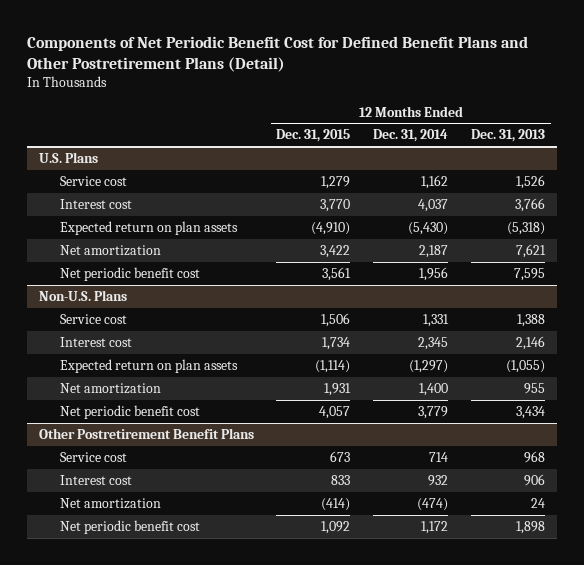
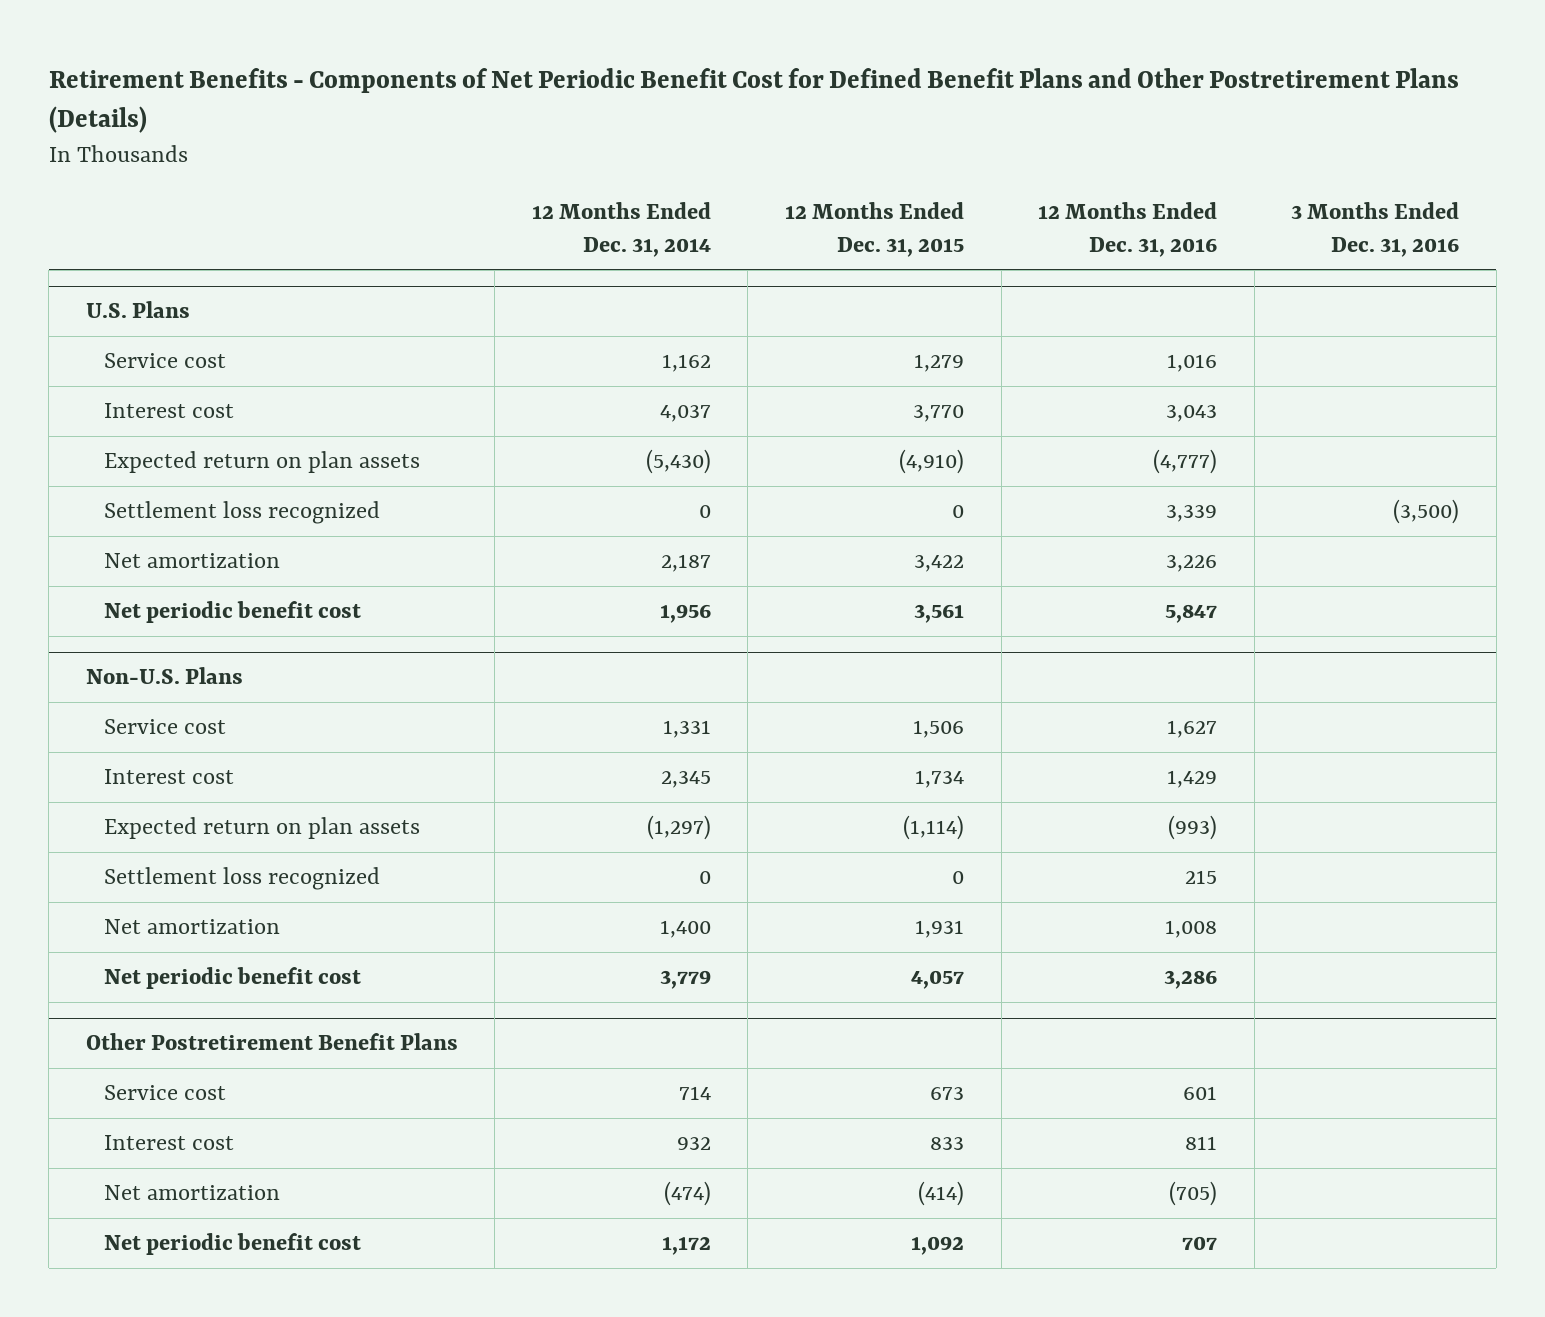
[27,36,529,73] Components of Net Periodic Benefit Cost for Defined Benefit Plans and Other Postretirement Plans (Detail) -> [48,68,1459,134] Retirement Benefits - Components of Net Periodic Benefit Cost for Defined Benefit Plans and Other Postretirement Plans (Details)
[471,129,546,143] Dec. 31, 2013 -> none
none -> [1038,202,1218,257] 12 Months Ended Dec. 31, 2016
none -> [1291,202,1460,257] 3 Months Ended Dec. 31, 2016
none -> [103,501,380,525] Settlement loss recognized
none -> [103,867,380,891] Settlement loss recognized

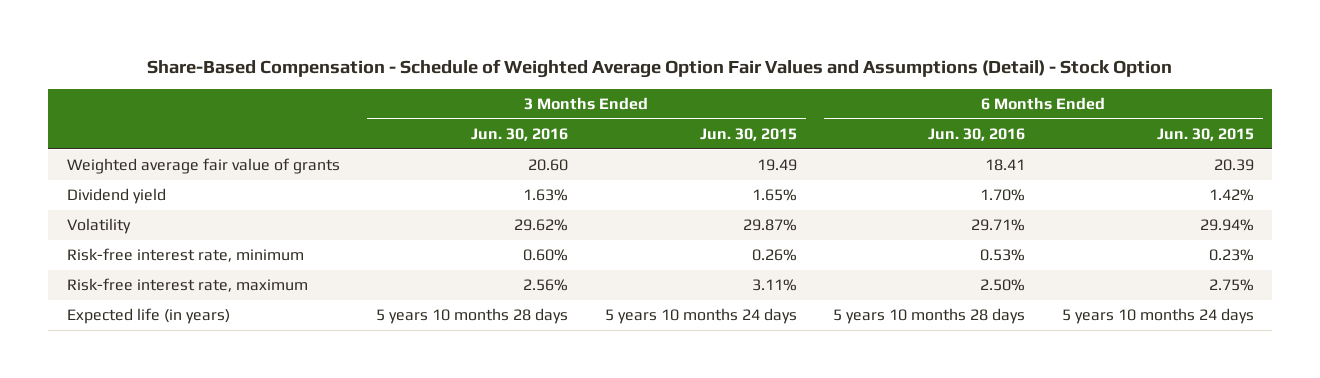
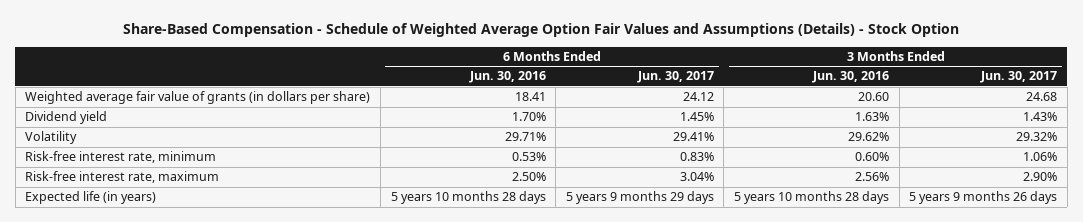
[147,59,1173,79] Share-Based Compensation - Schedule of Weighted Average Option Fair Values and Assumptions (Detail) - Stock Option -> [123,23,960,38] Share-Based Compensation - Schedule of Weighted Average Option Fair Values and Assumptions (Details) - Stock Option
[699,128,797,142] Jun. 30, 2015 -> none
[1156,128,1254,142] Jun. 30, 2015 -> none
none -> [636,71,714,84] Jun. 30, 2017
none -> [980,71,1058,84] Jun. 30, 2017
[66,158,340,175] Weighted average fair value of grants -> [25,91,371,105] Weighted average fair value of grants (in dollars per share)

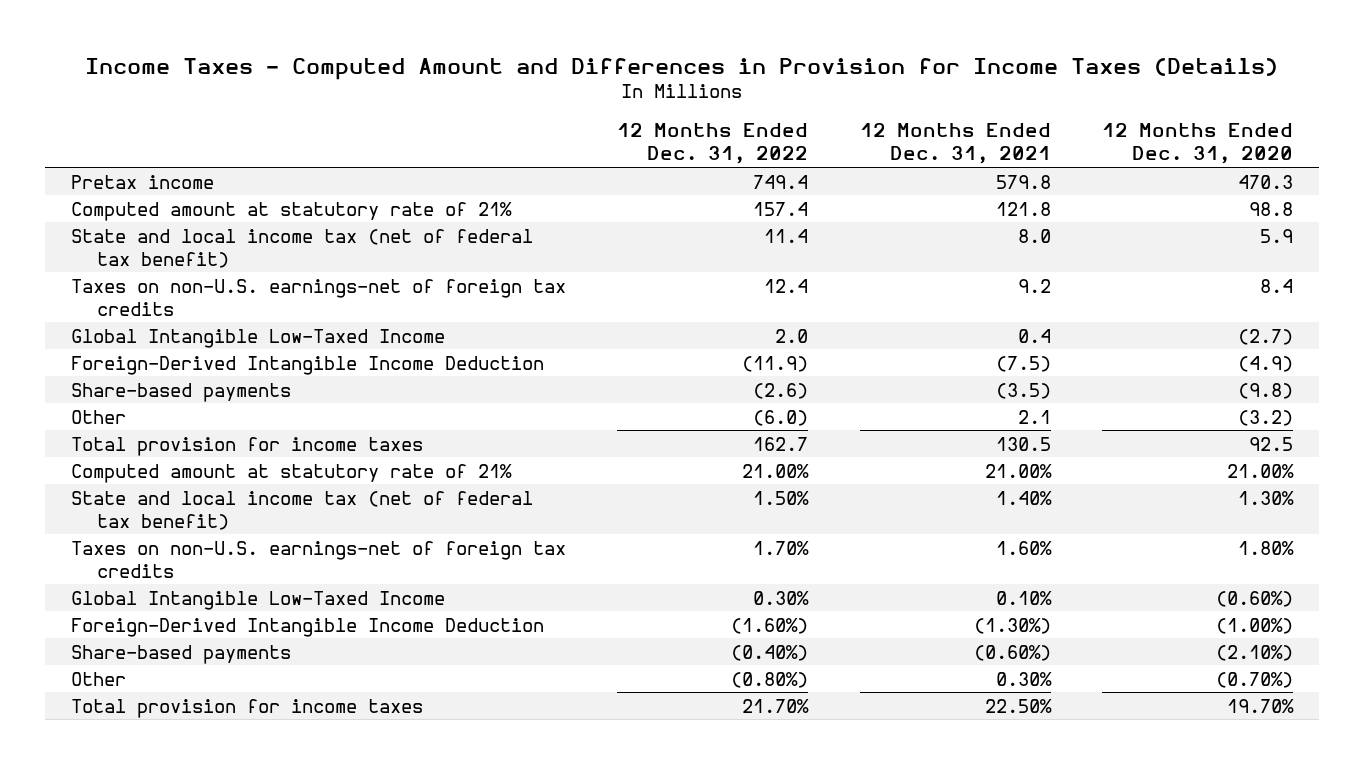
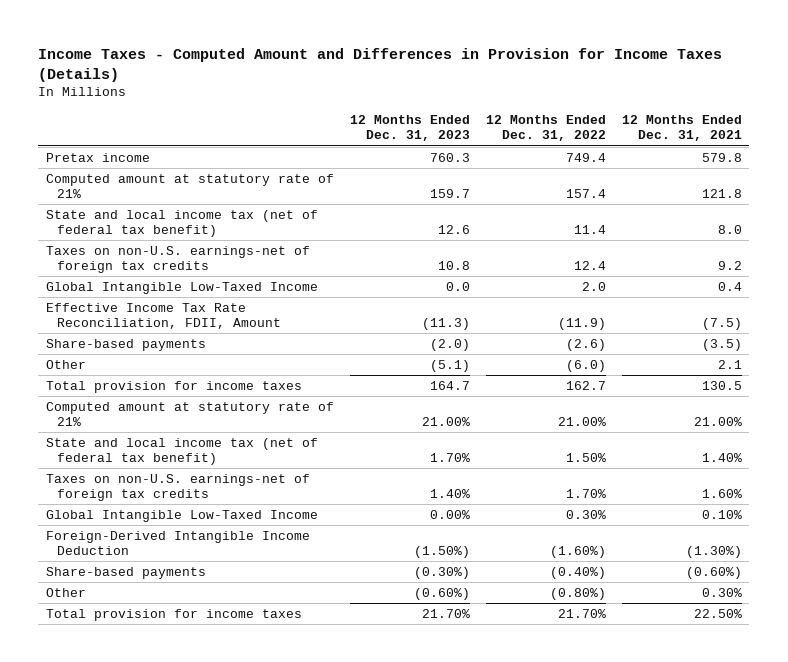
[1101,123,1293,165] 12 Months Ended Dec. 31, 2020 -> none
none -> [350,115,471,142] 12 Months Ended Dec. 31, 2023
[70,355,544,375] Foreign-Derived Intangible Income Deduction -> [46,302,281,330] Effective Income Tax Rate Reconciliation, FDII, Amount

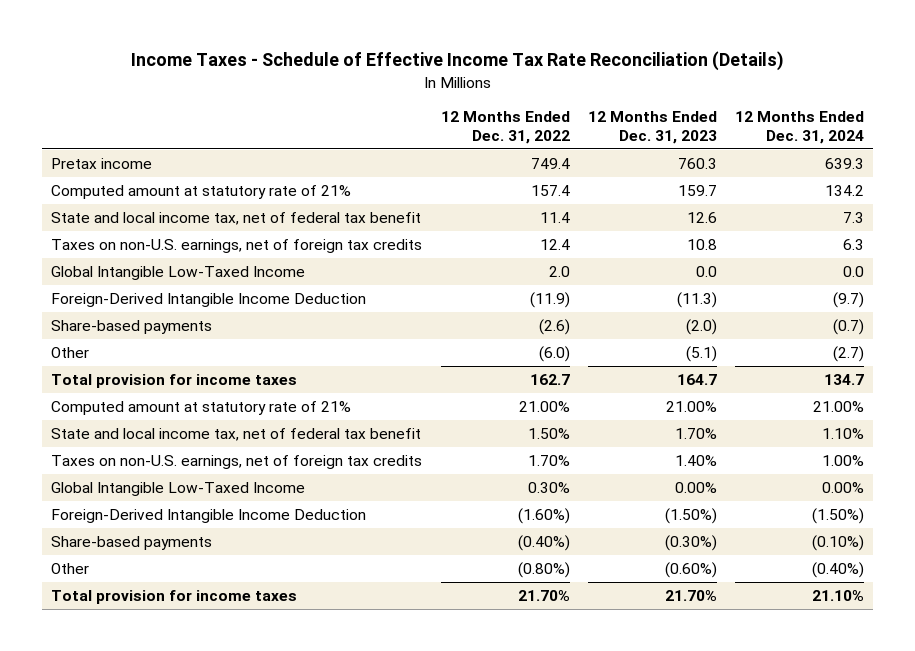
[38,47,723,82] Income Taxes - Computed Amount and Differences in Provision for Income Taxes (Details) -> [130,51,784,72] Income Taxes - Schedule of Effective Income Tax Rate Reconciliation (Details)
[621,115,742,142] 12 Months Ended Dec. 31, 2021 -> none
none -> [735,111,865,144] 12 Months Ended Dec. 31, 2024
[46,209,319,238] State and local income tax (net of federal tax benefit) -> [51,211,422,225] State and local income tax, net of federal tax benefit
[46,245,311,274] Taxes on non-U.S. earnings-net of foreign tax credits -> [51,238,423,253] Taxes on non-U.S. earnings, net of foreign tax credits
[46,302,281,330] Effective Income Tax Rate Reconciliation, FDII, Amount -> [51,292,367,307] Foreign-Derived Intangible Income Deduction
[46,437,319,466] State and local income tax (net of federal tax benefit) -> [51,427,422,441] State and local income tax, net of federal tax benefit
[46,473,311,502] Taxes on non-U.S. earnings-net of foreign tax credits -> [51,454,423,469] Taxes on non-U.S. earnings, net of foreign tax credits

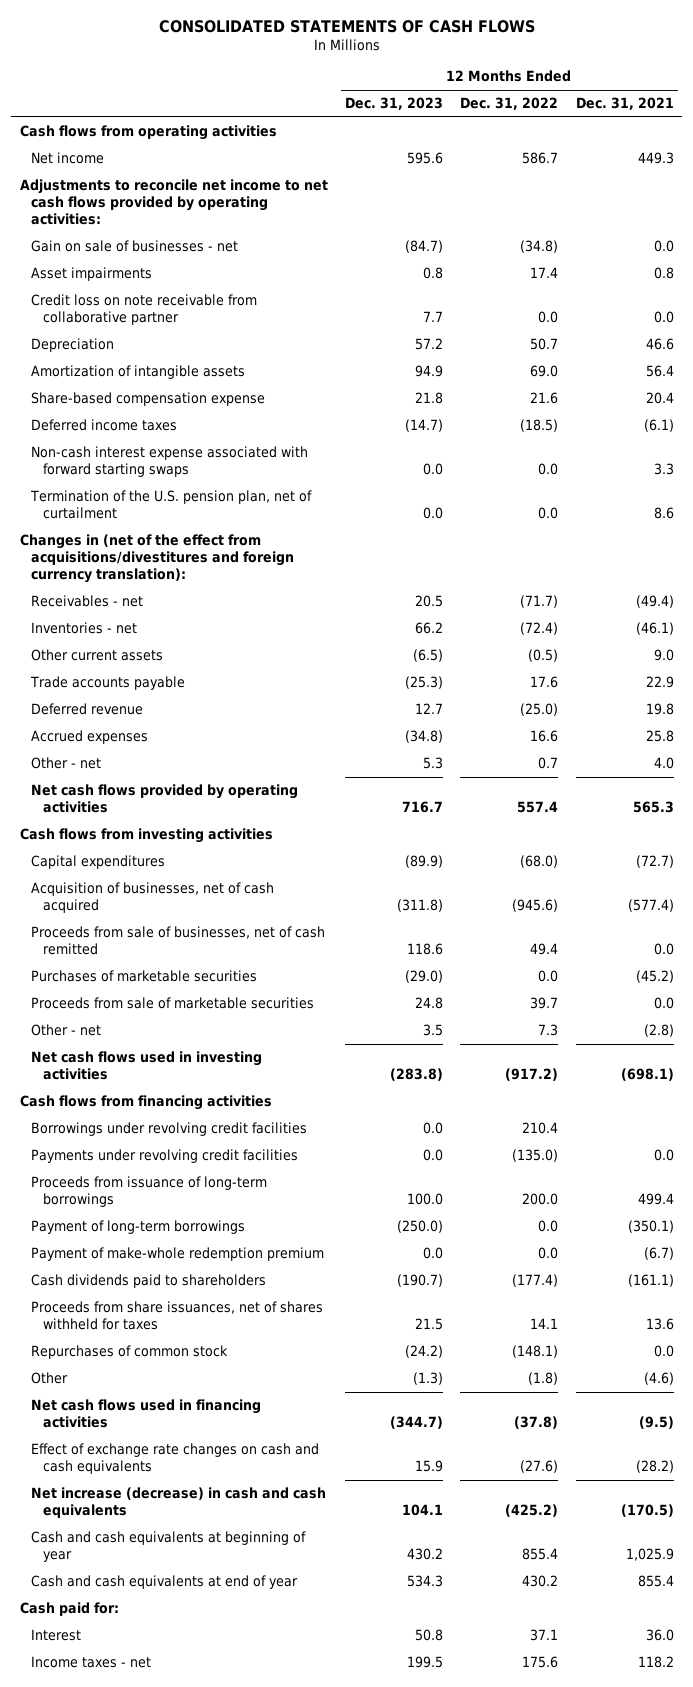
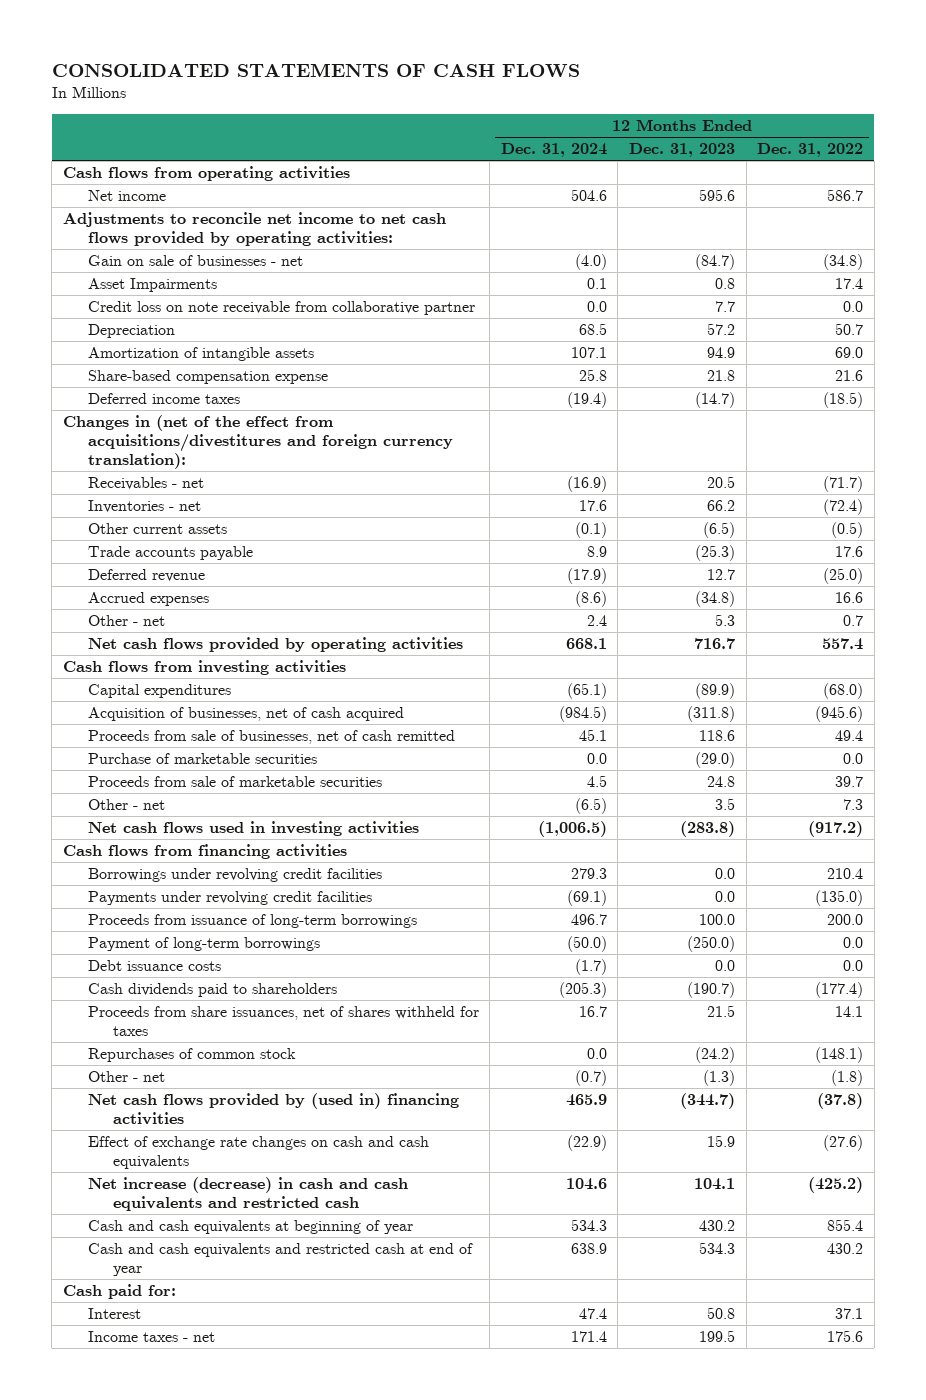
[575,97,674,111] Dec. 31, 2021 -> none
none -> [500,143,607,158] Dec. 31, 2024
[31,267,153,282] Asset impairments -> [87,278,217,293] Asset Impairments
[31,446,309,478] Non-cash interest expense associated with forward starting swaps -> none
[30,490,313,520] Termination of the U.S. pension plan, net of curtailment -> none
[31,970,258,983] Purchases of marketable securities -> [87,753,317,765] Purchase of marketable securities
[31,1247,325,1262] Payment of make-whole redemption premium -> none
none -> [87,960,221,972] Debt issuance costs
[31,1372,69,1385] Other -> [87,1071,165,1083] Other - net
[31,1399,262,1429] Net cash flows used in financing activities -> [87,1093,459,1125] Net cash flows provided by (used in) financing activities
[31,1487,327,1519] Net increase (decrease) in cash and cash equivalents -> [87,1177,408,1211] Net increase (decrease) in cash and cash equivalents and restricted cash
[31,1575,299,1590] Cash and cash equivalents at end of year -> [87,1243,473,1276] Cash and cash equivalents and restricted cash at end of year

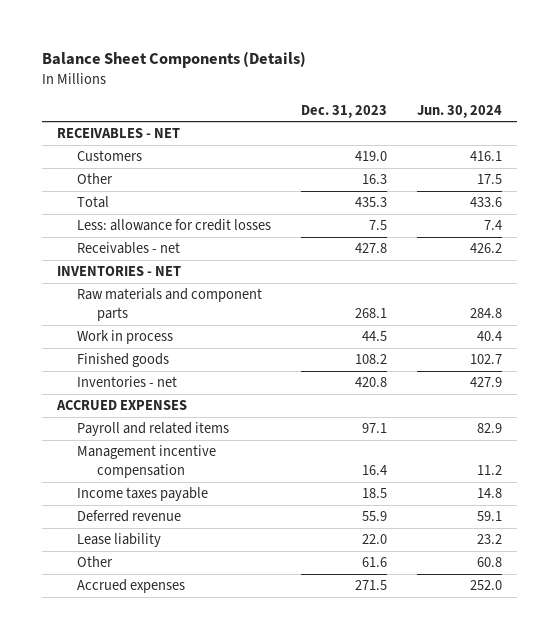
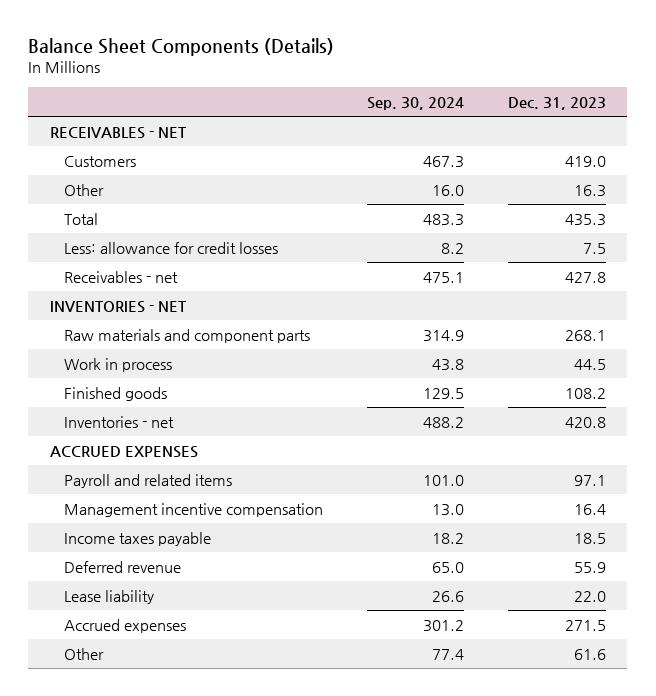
[416,104,502,118] Jun. 30, 2024 -> none
none -> [366,97,464,111] Sep. 30, 2024
[77,556,114,568] Other -> [64,647,105,660] Other

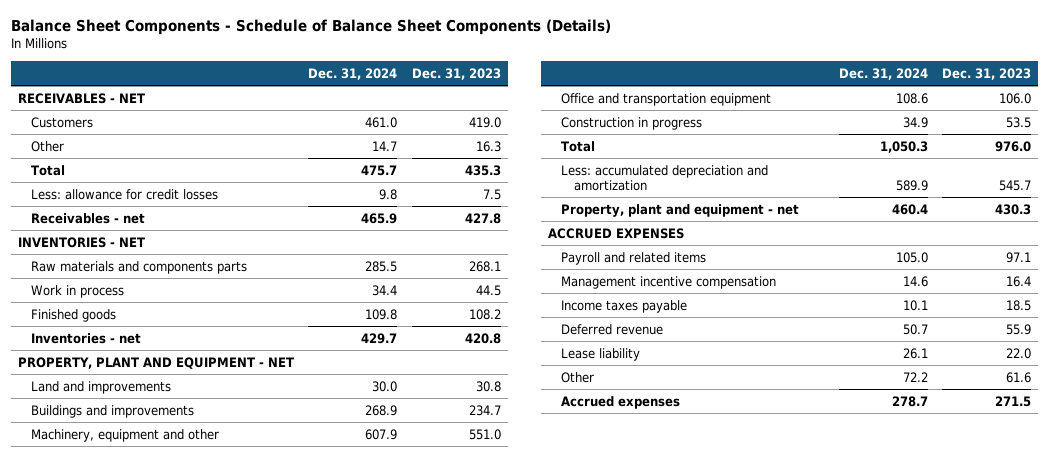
[28,37,335,56] Balance Sheet Components (Details) -> [10,18,611,35] Balance Sheet Components - Schedule of Balance Sheet Components (Details)
[366,97,464,111] Sep. 30, 2024 -> none
none -> [308,67,398,80] Dec. 31, 2024
[64,328,311,343] Raw materials and component parts -> [30,260,247,274] Raw materials and components parts
none -> [17,356,294,369] PROPERTY, PLANT AND EQUIPMENT - NET
none -> [30,380,171,394] Land and improvements
none -> [30,404,194,418] Buildings and improvements
none -> [30,428,219,442] Machinery, equipment and other
none -> [561,92,772,106] Office and transportation equipment
none -> [561,116,703,130] Construction in progress
none -> [561,140,596,152] Total
none -> [561,164,769,191] Less: accumulated depreciation and amortization
none -> [561,203,800,217] Property, plant and equipment - net
[64,618,187,633] Accrued expenses -> [561,395,681,409] Accrued expenses

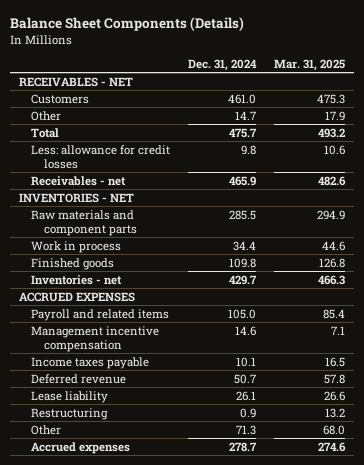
[10,18,611,35] Balance Sheet Components - Schedule of Balance Sheet Components (Details) -> [9,16,244,31] Balance Sheet Components (Details)
[411,67,501,80] Dec. 31, 2023 -> none
none -> [274,59,346,72] Mar. 31, 2025
[30,260,247,274] Raw materials and components parts -> [31,209,137,236] Raw materials and component parts
[17,356,294,369] PROPERTY, PLANT AND EQUIPMENT - NET -> none
[30,380,171,394] Land and improvements -> none
[30,404,194,418] Buildings and improvements -> none
[30,428,219,442] Machinery, equipment and other -> none
[561,92,772,106] Office and transportation equipment -> none
[561,116,703,130] Construction in progress -> none
[561,140,596,152] Total -> none
[561,164,769,191] Less: accumulated depreciation and amortization -> none
[561,203,800,217] Property, plant and equipment - net -> none
none -> [31,407,109,420] Restructuring
[902,371,928,382] 72.2 -> [236,424,257,435] 71.3

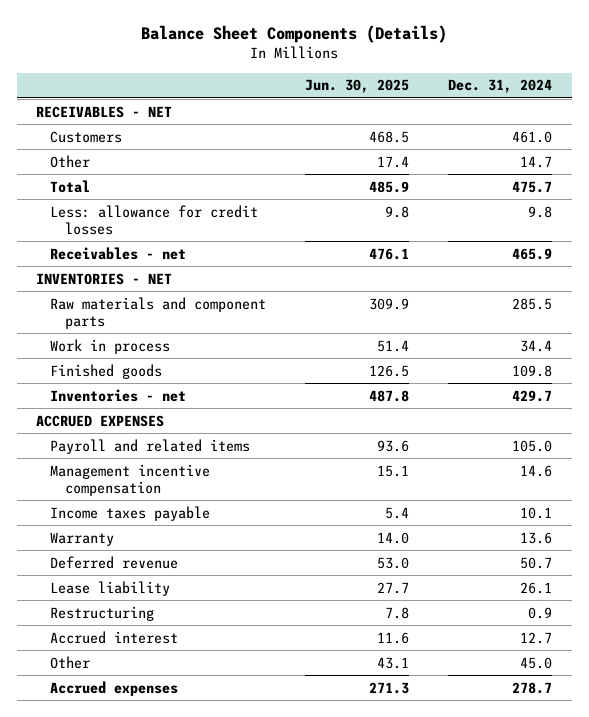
[274,59,346,72] Mar. 31, 2025 -> none
none -> [305,79,410,94] Jun. 30, 2025
none -> [50,531,115,546] Warranty
none -> [50,630,179,644] Accrued interest
[236,424,257,435] 71.3 -> [520,656,553,669] 45.0

